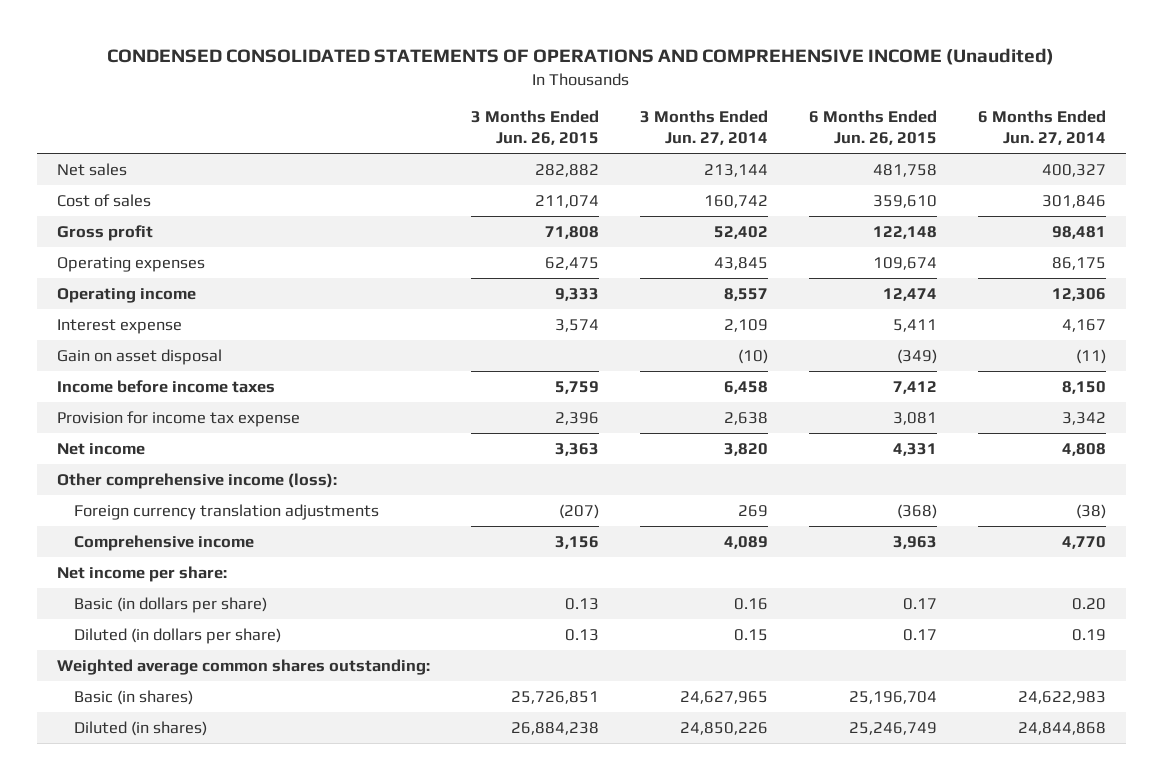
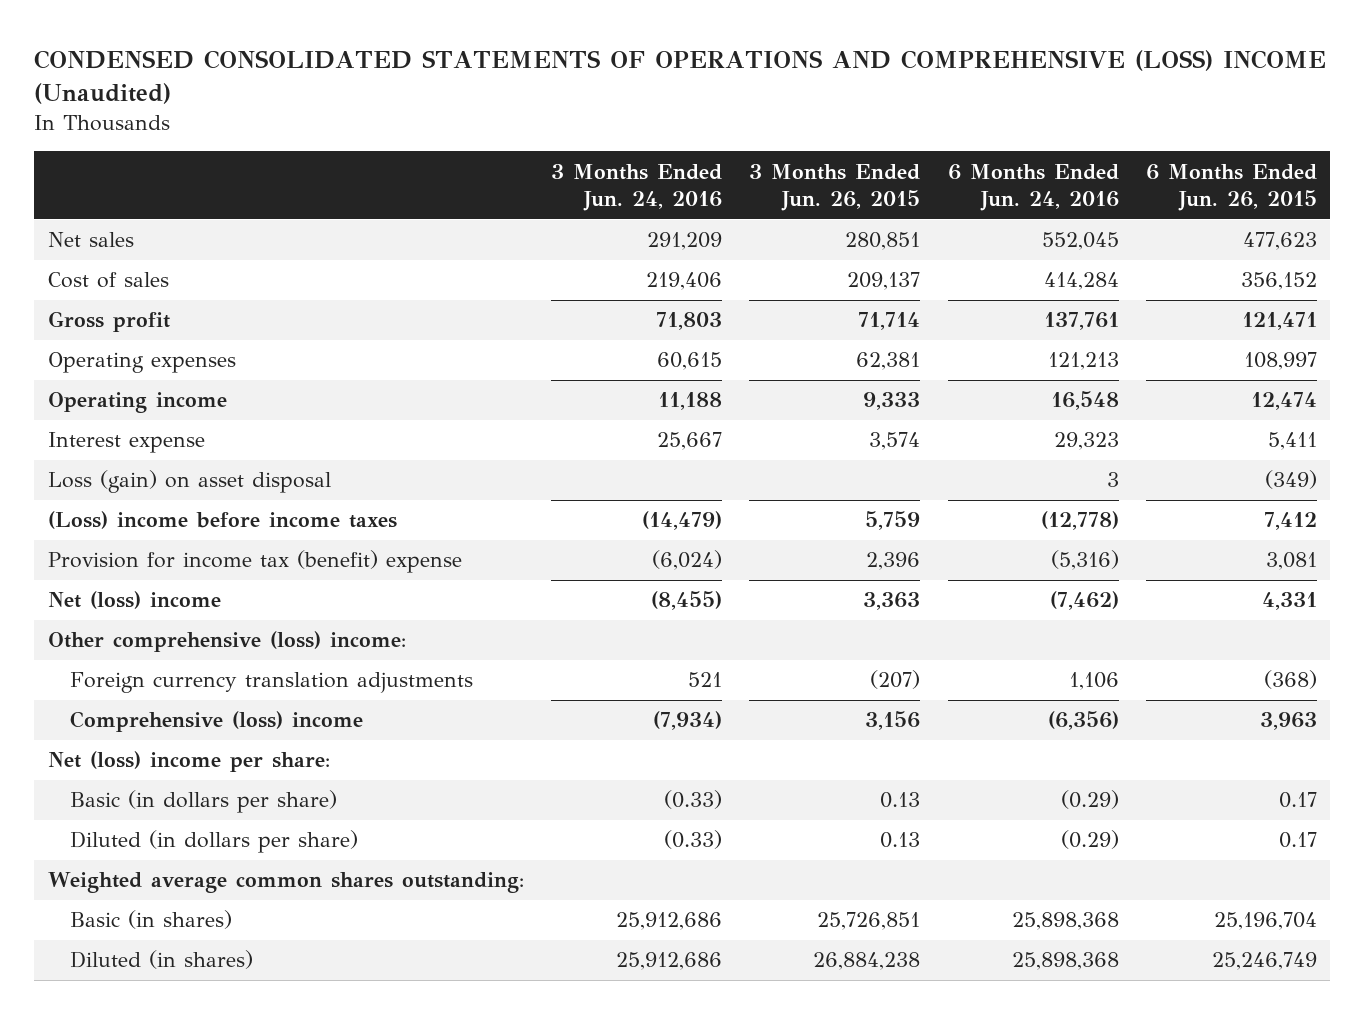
[107,48,1055,66] CONDENSED CONSOLIDATED STATEMENTS OF OPERATIONS AND COMPREHENSIVE INCOME (Unaudited) -> [34,49,1327,104] CONDENSED CONSOLIDATED STATEMENTS OF OPERATIONS AND COMPREHENSIVE (LOSS) INCOME (Unaudited)
[639,110,768,145] 3 Months Ended Jun. 27, 2014 -> none
[977,110,1106,145] 6 Months Ended Jun. 27, 2014 -> none
none -> [551,163,723,212] 3 Months Ended Jun. 24, 2016
none -> [947,163,1119,212] 6 Months Ended Jun. 24, 2016
[535,164,600,178] 282,882 -> [845,232,921,251] 280,851
[872,164,937,178] 481,758 -> [1242,232,1317,251] 477,623
[535,195,600,209] 211,074 -> [847,272,921,291] 209,137
[872,195,937,209] 359,610 -> [1240,272,1317,291] 356,152
[545,226,600,240] 71,808 -> [858,312,921,331] 71,714
[872,226,937,240] 122,148 -> [1241,312,1317,331] 121,471
[545,257,600,271] 62,475 -> [856,352,921,371] 62,381
[872,257,937,271] 109,674 -> [1243,352,1317,371] 108,997
[57,349,223,366] Gain on asset disposal -> [47,470,331,494] Loss (gain) on asset disposal
[57,380,276,394] Income before income taxes -> [47,511,397,530] (Loss) income before income taxes
[57,411,301,428] Provision for income tax expense -> [47,550,462,574] Provision for income tax (benefit) expense
[57,443,146,456] Net income -> [47,591,221,610] Net (loss) income
[57,473,338,490] Other comprehensive income (loss): -> [47,631,406,653] Other comprehensive (loss) income:
[74,535,255,552] Comprehensive income -> [70,711,364,733] Comprehensive (loss) income
[57,566,228,583] Net income per share: -> [47,751,330,773] Net (loss) income per share:

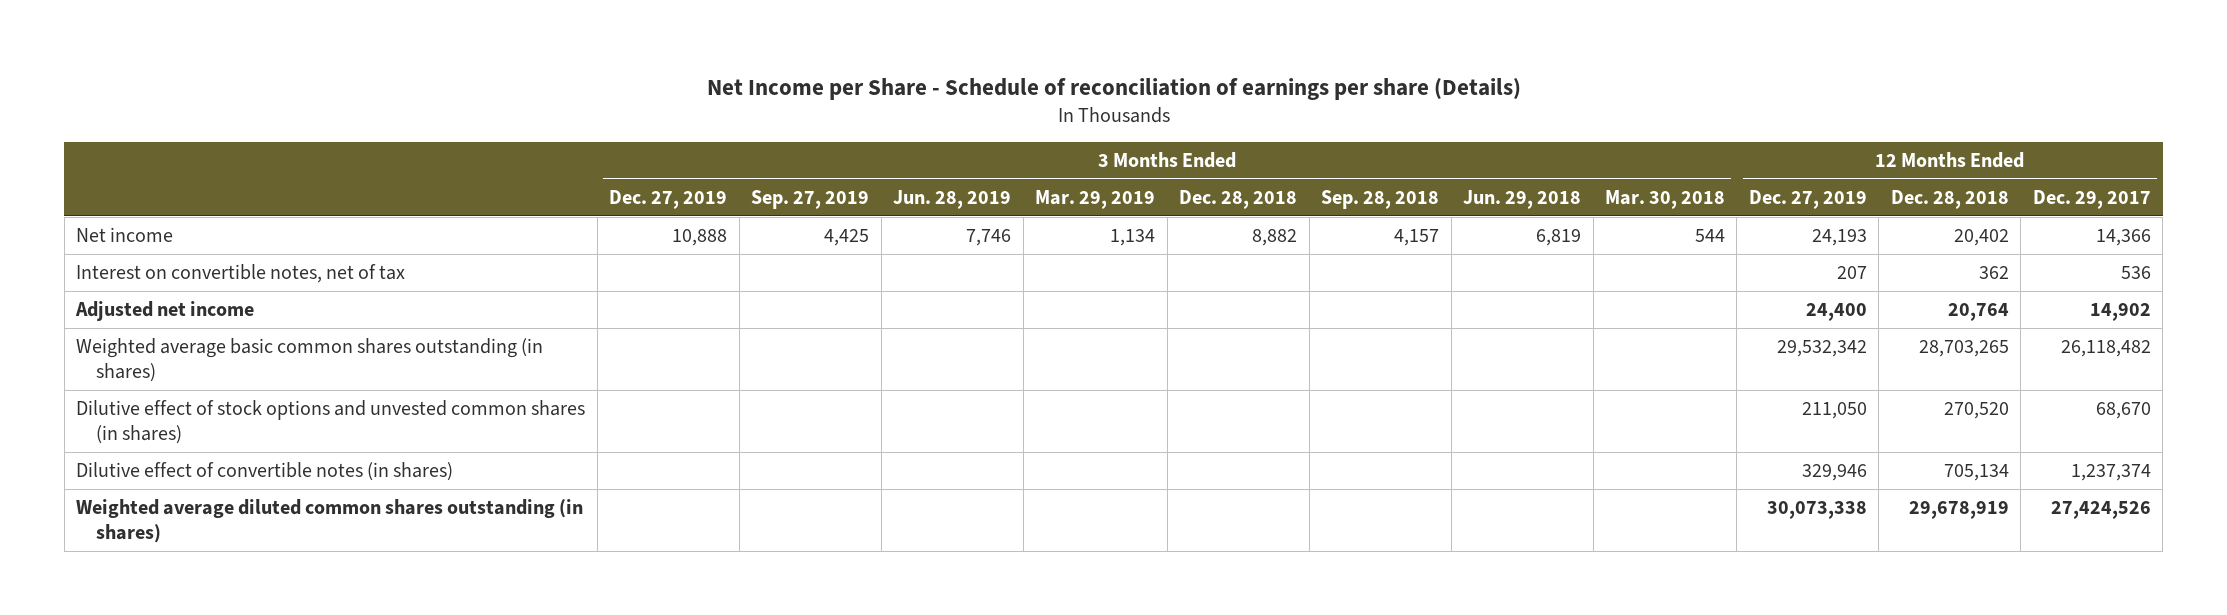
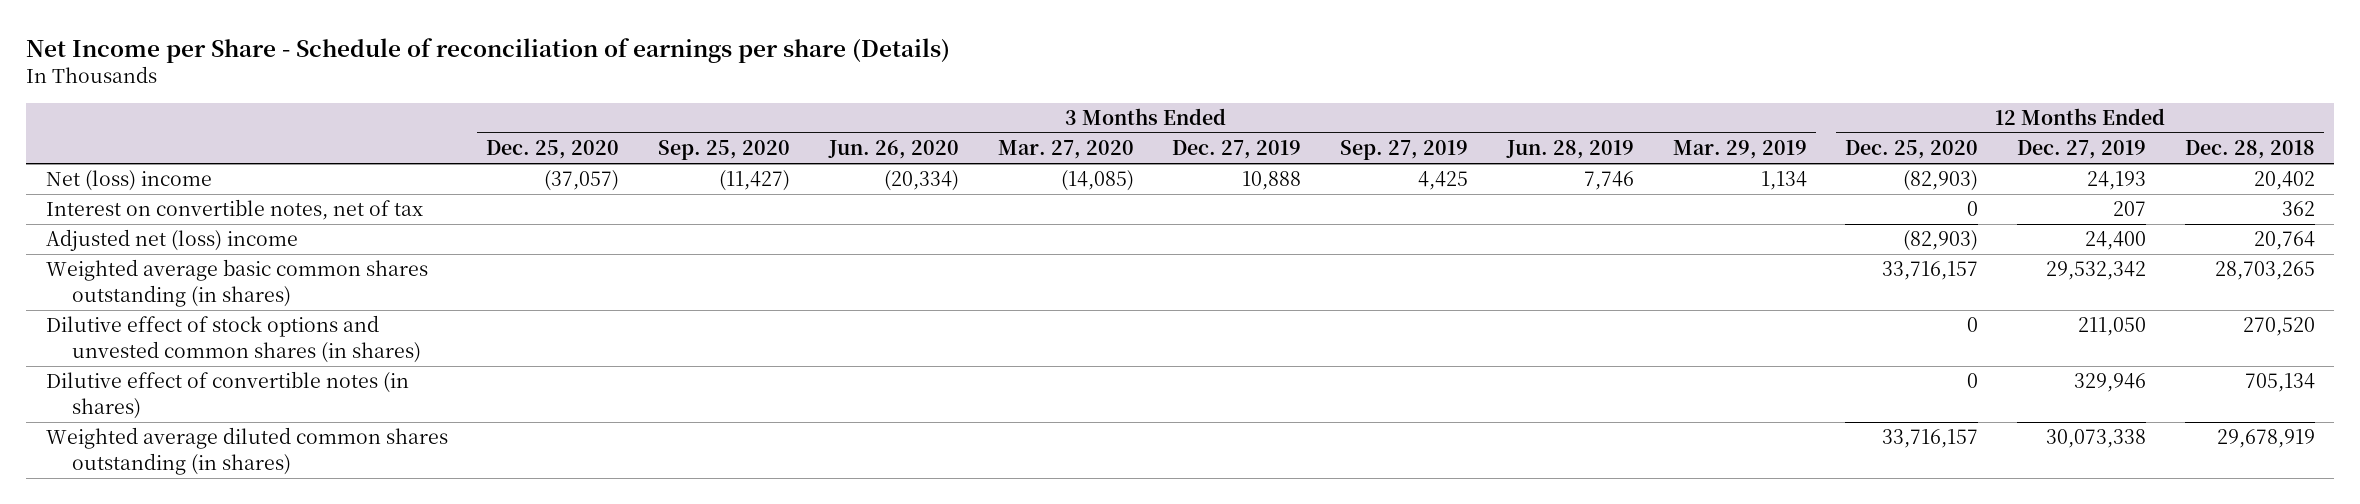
[1179,189,1298,209] Dec. 28, 2018 -> none
[1321,189,1440,209] Sep. 28, 2018 -> none
[1463,189,1582,209] Jun. 29, 2018 -> none
[1604,189,1725,209] Mar. 30, 2018 -> none
[2032,189,2151,209] Dec. 29, 2017 -> none
none -> [486,140,620,160] Dec. 25, 2020
none -> [658,140,791,161] Sep. 25, 2020
none -> [827,140,959,160] Jun. 26, 2020
none -> [997,140,1134,160] Mar. 27, 2020
none -> [1845,140,1979,160] Dec. 25, 2020
[76,227,174,243] Net income -> [45,170,212,192] Net (loss) income
[75,301,255,322] Adjusted net income -> [45,229,298,252] Adjusted net (loss) income

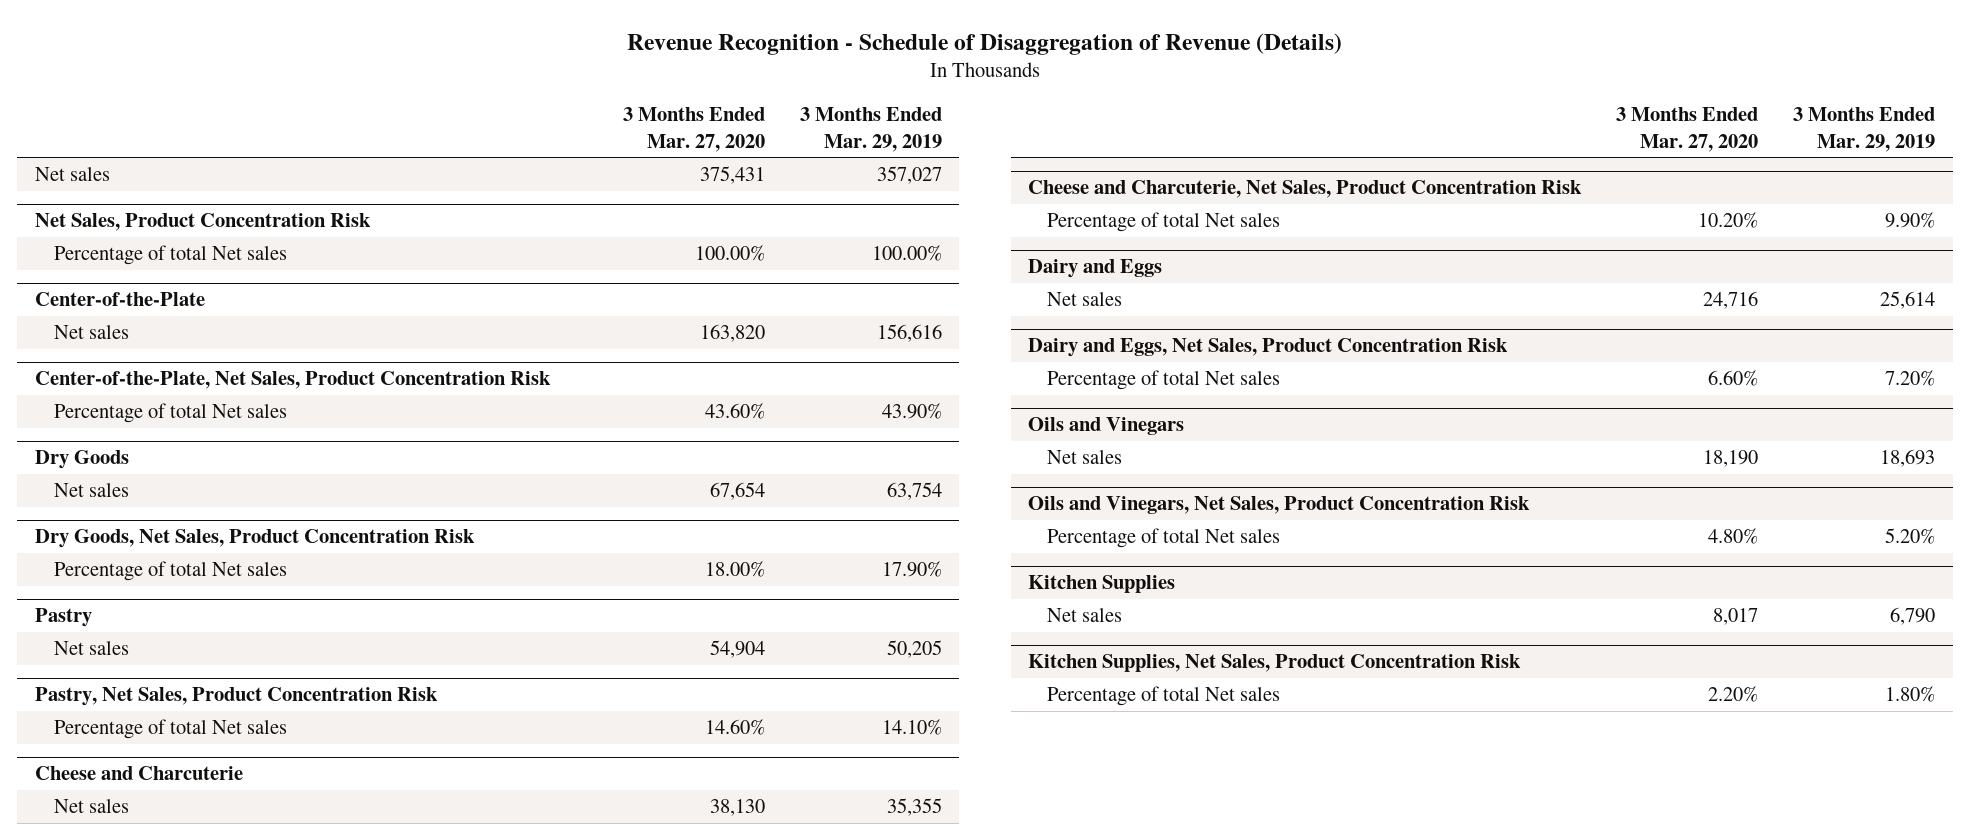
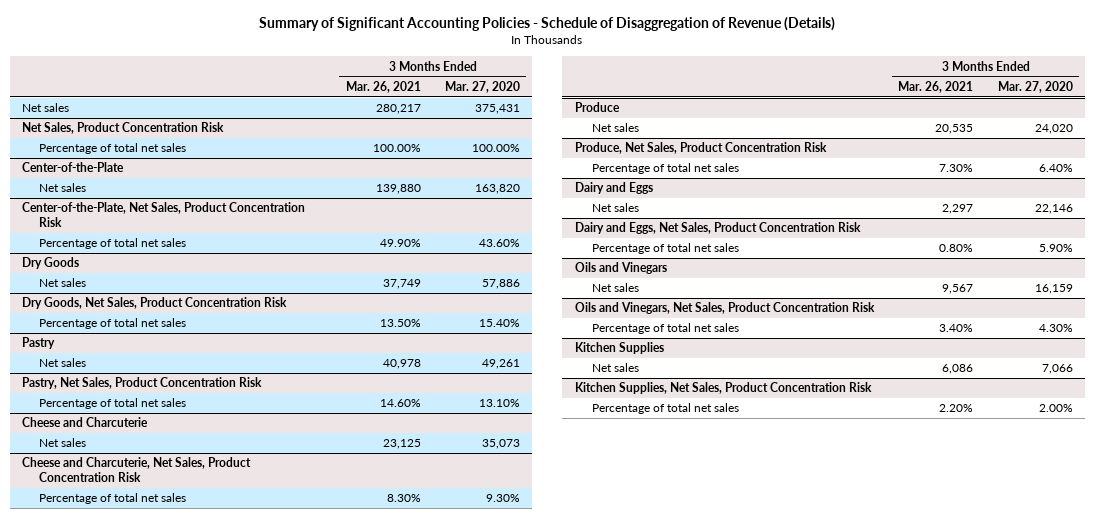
[627,32,1343,55] Revenue Recognition - Schedule of Disaggregation of Revenue (Details) -> [259,17,836,32] Summary of Significant Accounting Policies - Schedule of Disaggregation of Revenue (Details)
[799,107,942,152] 3 Months Ended Mar. 29, 2019 -> none
none -> [345,80,421,93] Mar. 26, 2021
[53,245,287,266] Percentage of total Net sales -> [39,143,187,155] Percentage of total net sales
[53,403,287,424] Percentage of total Net sales -> [39,238,187,250] Percentage of total net sales
[709,482,765,501] 67,654 -> [482,279,521,290] 57,886
[53,561,287,582] Percentage of total Net sales -> [39,318,187,330] Percentage of total net sales
[704,561,765,578] 18.00% -> [479,319,521,328] 15.40%
[709,640,765,659] 54,904 -> [482,359,521,370] 49,261
[53,719,287,740] Percentage of total Net sales -> [39,398,187,410] Percentage of total net sales
[704,719,765,736] 14.60% -> [479,399,521,408] 13.10%
[709,799,765,817] 38,130 -> [482,439,521,450] 35,073
[1046,212,1280,233] Percentage of total Net sales -> [39,493,187,505] Percentage of total net sales
[1698,212,1759,229] 10.20% -> [486,494,521,503] 9.30%
none -> [574,102,620,113] Produce
none -> [592,123,640,133] Net sales
none -> [574,142,827,155] Produce, Net Sales, Product Concentration Risk
none -> [592,163,740,175] Percentage of total net sales
[1703,291,1759,310] 24,716 -> [1034,204,1073,215] 22,146
[1046,370,1280,391] Percentage of total Net sales -> [592,243,740,255] Percentage of total net sales
[1708,370,1759,387] 6.60% -> [1038,244,1073,253] 5.90%
[1703,450,1759,468] 18,190 -> [1034,284,1073,295] 16,159
[1046,528,1280,549] Percentage of total Net sales -> [592,323,740,335] Percentage of total net sales
[1708,528,1759,545] 4.80% -> [1038,324,1073,333] 4.30%
[1713,608,1759,626] 8,017 -> [1041,364,1073,375] 7,066
[1046,686,1280,707] Percentage of total Net sales -> [592,403,740,415] Percentage of total net sales
[1708,686,1759,703] 2.20% -> [1038,404,1073,413] 2.00%

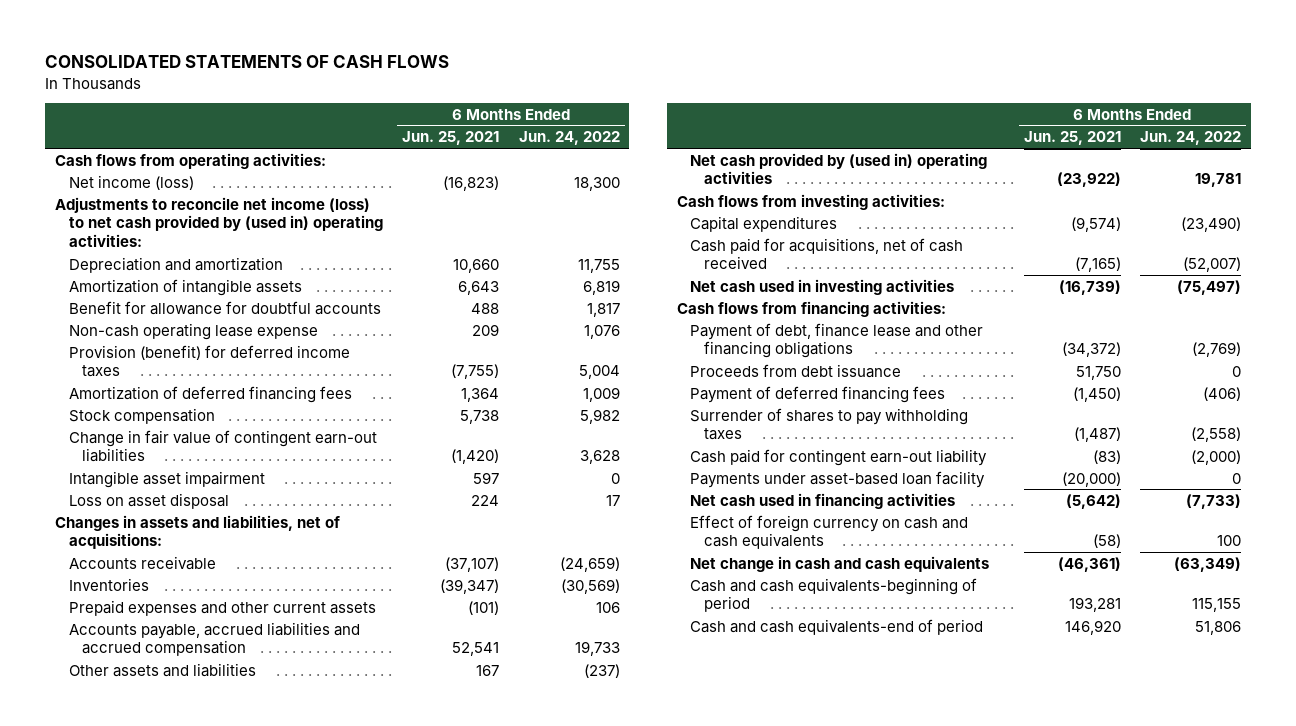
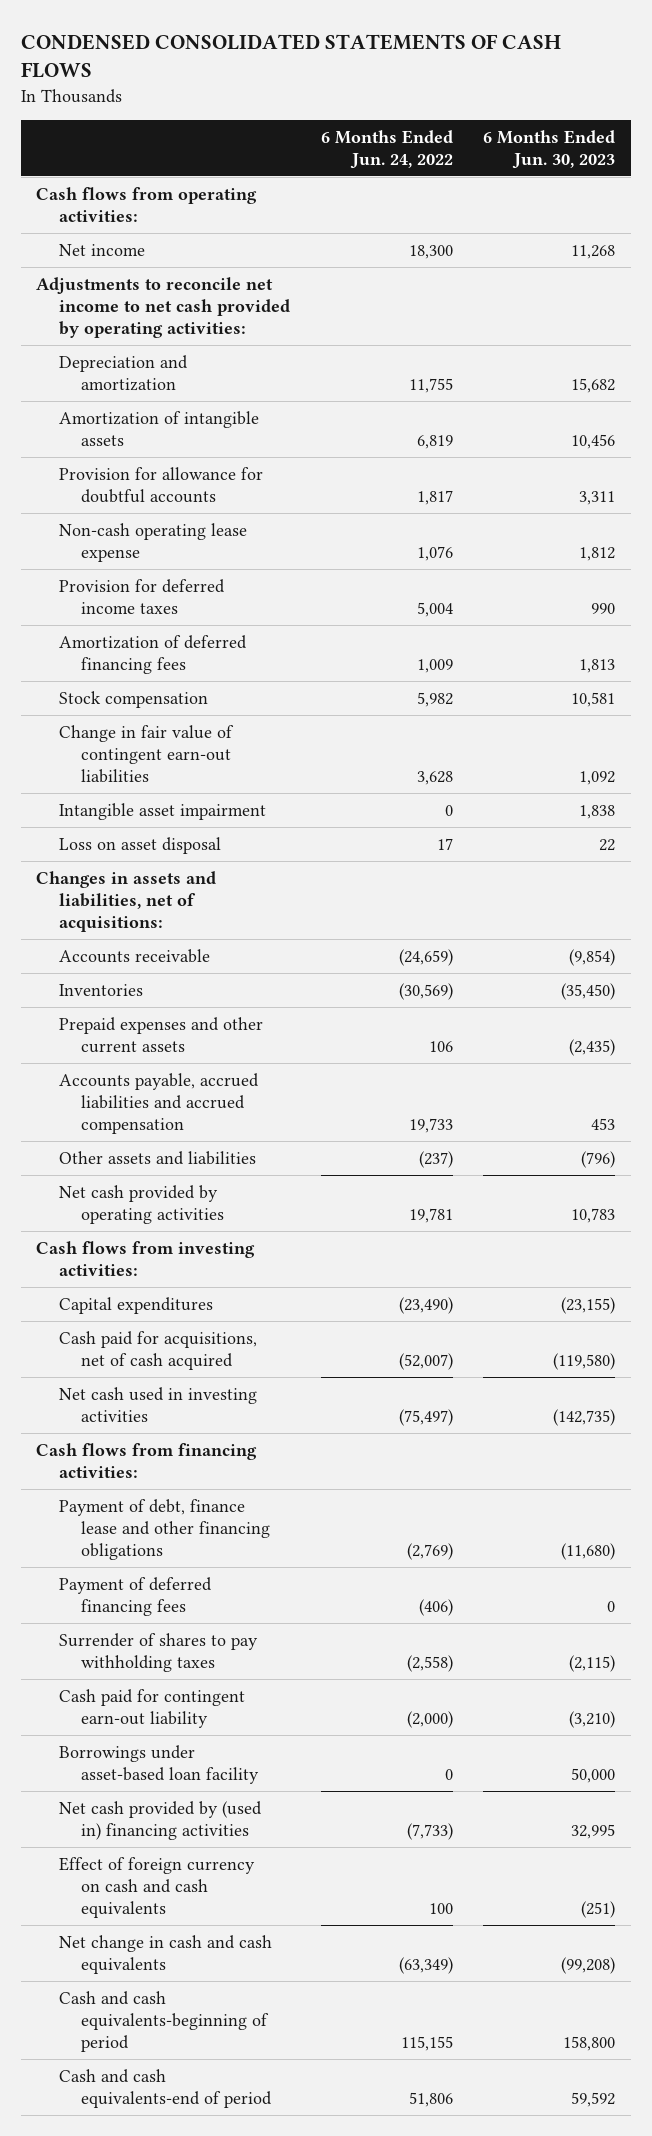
[45,55,450,69] CONSOLIDATED STATEMENTS OF CASH FLOWS -> [21,34,562,79] CONDENSED CONSOLIDATED STATEMENTS OF CASH FLOWS
[402,131,500,146] Jun. 25, 2021 -> none
none -> [483,129,616,169] 6 Months Ended Jun. 30, 2023
[68,174,194,190] Net income (loss) -> [58,243,145,256] Net income
[55,196,383,247] Adjustments to reconcile net income (loss) to net cash provided by (used in) operating activities: -> [36,276,290,339] Adjustments to reconcile net income to net cash provided by operating activities:
[68,300,381,315] Benefit for allowance for doubtful accounts -> [58,466,263,504] Provision for allowance for doubtful accounts
[68,344,350,378] Provision (benefit) for deferred income taxes -> [58,578,225,615] Provision for deferred income taxes
[690,152,988,185] Net cash provided by (used in) operating activities -> [58,1184,225,1225] Net cash provided by operating activities
[690,237,964,270] Cash paid for acquisitions, net of cash received -> [58,1330,257,1371] Cash paid for acquisitions, net of cash acquired
[690,363,902,378] Proceeds from debt issuance -> none
[690,470,986,488] Payments under asset-based loan facility -> [58,1744,260,1785] Borrowings under asset-based loan facility
[690,492,956,509] Net cash used in financing activities -> [58,1800,262,1841] Net cash provided by (used in) financing activities

